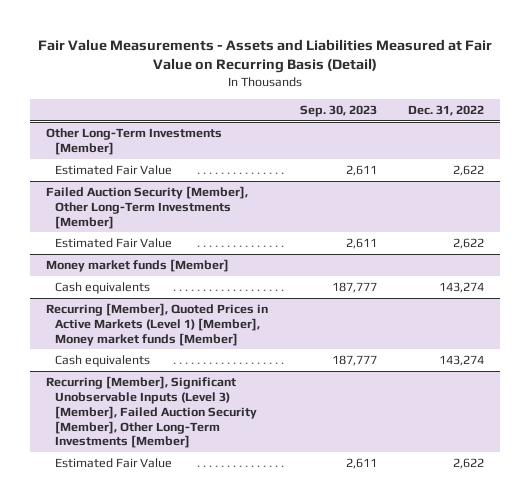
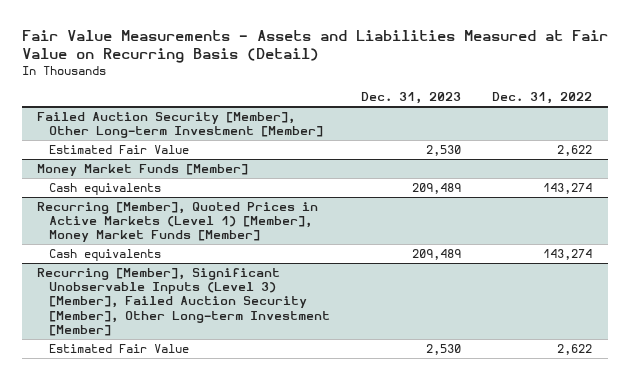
[299,104,377,117] Sep. 30, 2023 -> none
none -> [361,92,462,105] Dec. 31, 2023
[46,127,223,155] Other Long-Term Investments [Member] -> none
[55,164,173,175] Estimated Fair Value -> none
[46,185,249,229] Failed Auction Security [Member], Other Long-Term Investments [Member] -> [37,111,324,139] Failed Auction Security [Member], Other Long-term Investment [Member]
[46,258,230,272] Money market funds [Member] -> [37,163,249,176] Money Market Funds [Member]
[46,302,269,346] Recurring [Member], Quoted Prices in Active Markets (Level 1) [Member], Money market funds [Member] -> [37,201,319,243] Recurring [Member], Quoted Prices in Active Markets (Level 1) [Member], Money Market Funds [Member]
[46,375,258,449] Recurring [Member], Significant Unobservable Inputs (Level 3) [Member], Failed Auction Security [Member], Other Long-Term Investments [Member] -> [37,267,331,336] Recurring [Member], Significant Unobservable Inputs (Level 3) [Member], Failed Auction Security [Member], Other Long-term Investment [Member]

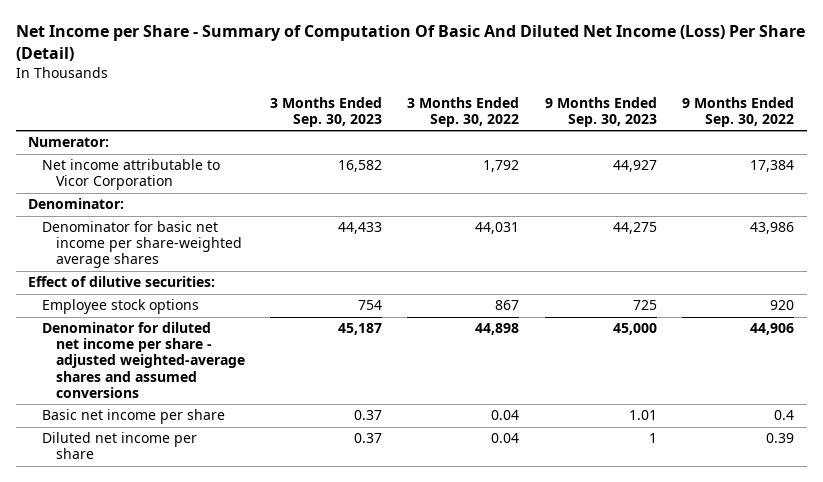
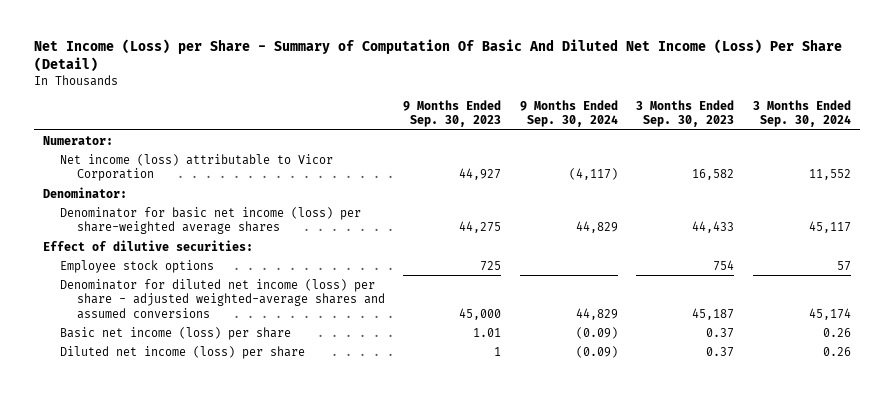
[15,25,805,61] Net Income per Share - Summary of Computation Of Basic And Diluted Net Income (Loss) Per Share (Detail) -> [33,39,842,73] Net Income (Loss) per Share - Summary of Computation Of Basic And Diluted Net Income (Loss) Per Share (Detail)
[407,96,520,127] 3 Months Ended Sep. 30, 2022 -> none
[682,96,795,127] 9 Months Ended Sep. 30, 2022 -> none
none -> [519,99,618,128] 9 Months Ended Sep. 30, 2024
none -> [752,99,851,128] 3 Months Ended Sep. 30, 2024
[42,159,221,191] Net income attributable to Vicor Corporation -> [59,153,333,182] Net income (loss) attributable to Vicor Corporation
[42,221,242,269] Denominator for basic net income per share-weighted average shares -> [59,206,361,235] Denominator for basic net income (loss) per share-weighted average shares
[42,322,245,398] Denominator for diluted net income per share - adjusted weighted-average shares and assumed conversions -> [59,278,385,319] Denominator for diluted net income (loss) per share - adjusted weighted-average shares and assumed conversions
[42,409,226,425] Basic net income per share -> [59,326,291,340] Basic net income (loss) per share
[42,432,198,460] Diluted net income per share -> [59,345,305,359] Diluted net income (loss) per share

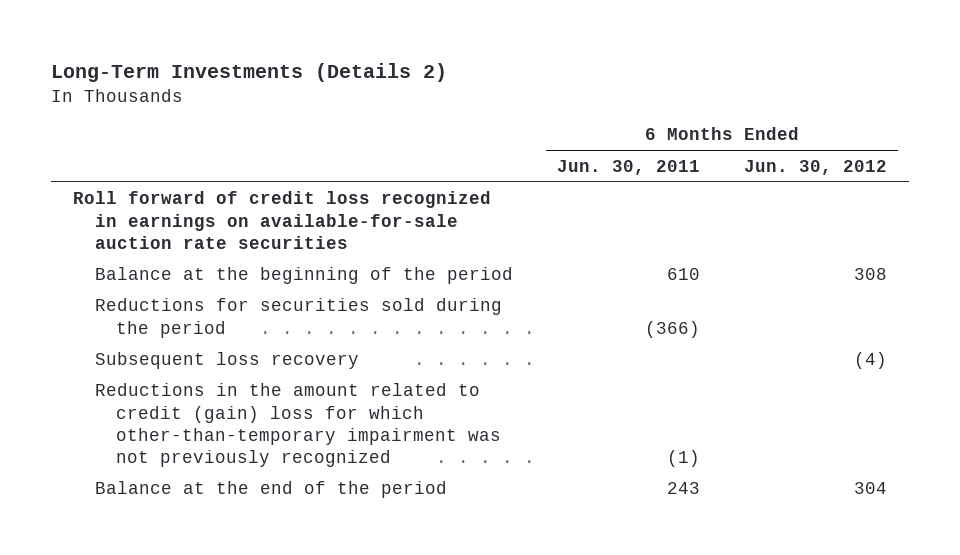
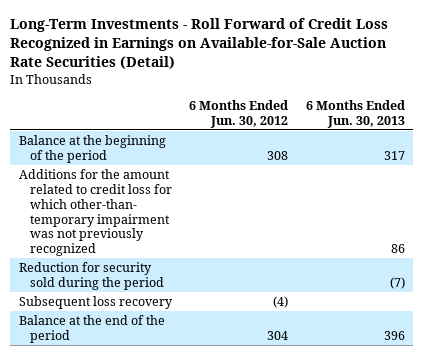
[51,63,448,83] Long-Term Investments (Details 2) -> [10,18,389,70] Long-Term Investments - Roll Forward of Credit Loss Recognized in Earnings on Available-for-Sale Auction Rate Securities (Detail)
[556,159,700,175] Jun. 30, 2011 -> none
none -> [305,99,405,128] 6 Months Ended Jun. 30, 2013
[73,191,492,249] Roll forward of credit loss recognized in earnings on available-for-sale auction rate securities -> none
none -> [18,168,173,257] Additions for the amount related to credit loss for which other-than- temporary impairment was not previously recognized
[94,298,502,338] Reductions for securities sold during the period -> [18,261,165,290] Reduction for security sold during the period
[94,383,502,468] Reductions in the amount related to credit (gain) loss for which other-than-temporary impairment was not previously recognized -> none

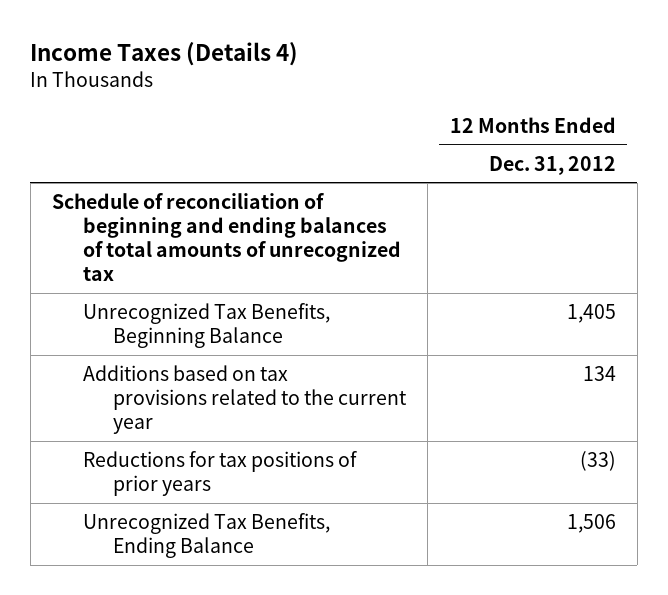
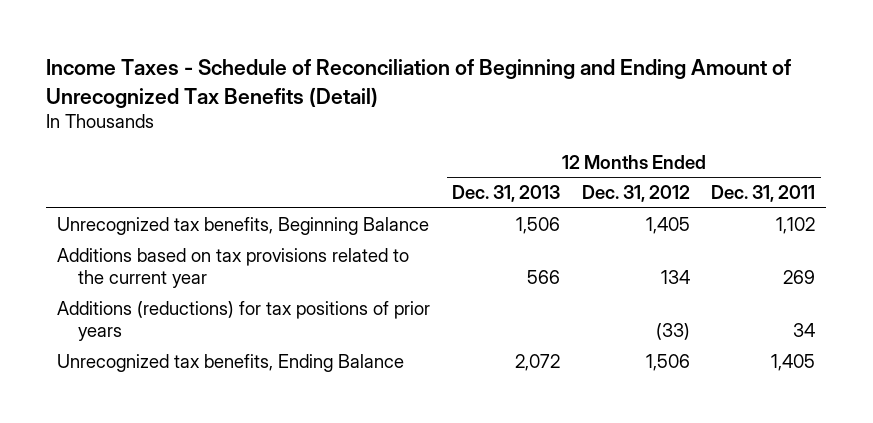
[30,41,299,66] Income Taxes (Details 4) -> [46,59,792,108] Income Taxes - Schedule of Reconciliation of Beginning and Ending Amount of Unrecognized Tax Benefits (Detail)
none -> [451,185,560,203] Dec. 31, 2013
none -> [711,185,816,203] Dec. 31, 2011
[52,193,401,282] Schedule of reconciliation of beginning and ending balances of total amounts of unrecognized tax -> none
[82,303,330,349] Unrecognized Tax Benefits, Beginning Balance -> [57,216,430,235] Unrecognized tax benefits, Beginning Balance
[82,451,357,497] Reductions for tax positions of prior years -> [57,300,431,342] Additions (reductions) for tax positions of prior years
[82,513,330,559] Unrecognized Tax Benefits, Ending Balance -> [57,353,405,372] Unrecognized tax benefits, Ending Balance

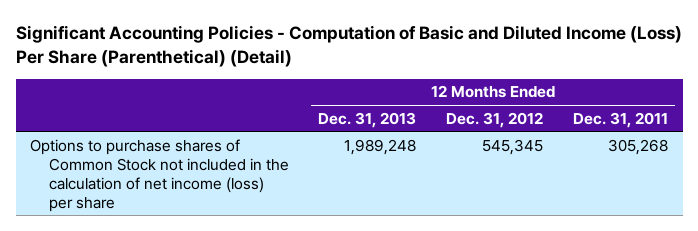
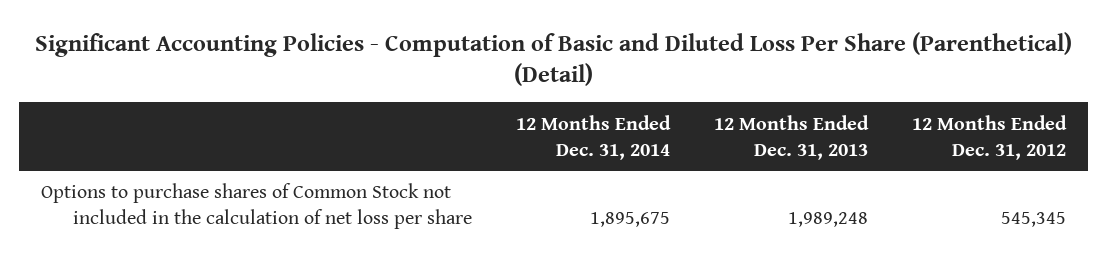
[15,25,682,68] Significant Accounting Policies - Computation of Basic and Diluted Income (Loss) Per Share (Parenthetical) (Detail) -> [34,31,1072,87] Significant Accounting Policies - Computation of Basic and Diluted Loss Per Share (Parenthetical) (Detail)
[572,111,668,128] Dec. 31, 2011 -> none
none -> [515,114,671,160] 12 Months Ended Dec. 31, 2014
[30,138,289,212] Options to purchase shares of Common Stock not included in the calculation of net income (loss) per share -> [41,183,472,230] Options to purchase shares of Common Stock not included in the calculation of net loss per share

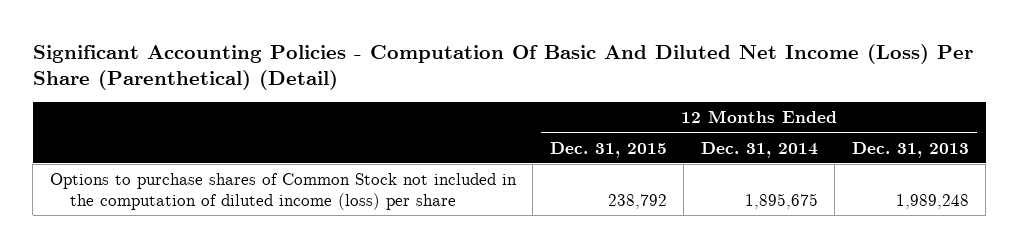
[34,31,1072,87] Significant Accounting Policies - Computation of Basic and Diluted Loss Per Share (Parenthetical) (Detail) -> [32,44,973,91] Significant Accounting Policies - Computation Of Basic And Diluted Net Income (Loss) Per Share (Parenthetical) (Detail)
[911,114,1067,160] 12 Months Ended Dec. 31, 2012 -> none
none -> [549,141,667,158] Dec. 31, 2015
[41,183,472,230] Options to purchase shares of Common Stock not included in the calculation of net loss per share -> [49,173,517,211] Options to purchase shares of Common Stock not included in the computation of diluted income (loss) per share

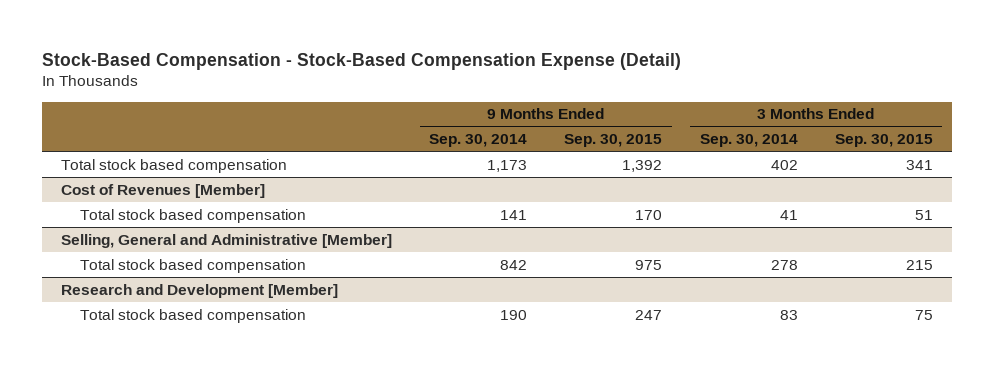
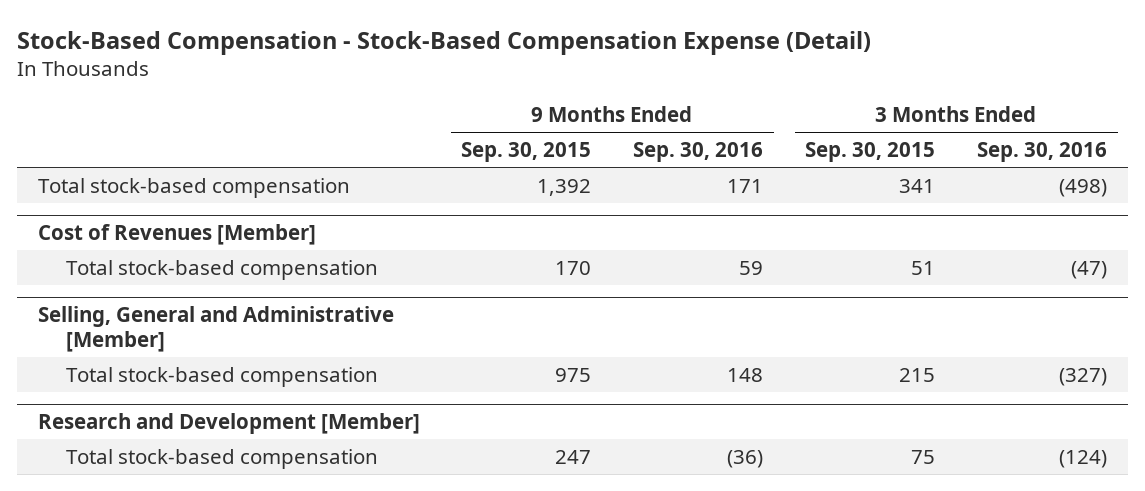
[429,134,528,148] Sep. 30, 2014 -> none
[699,134,798,148] Sep. 30, 2014 -> none
none -> [633,142,764,163] Sep. 30, 2016
none -> [977,142,1108,163] Sep. 30, 2016
[60,158,287,173] Total stock based compensation -> [37,177,350,198] Total stock-based compensation
[80,208,307,223] Total stock based compensation -> [66,259,379,280] Total stock-based compensation
[80,258,307,273] Total stock based compensation -> [66,366,379,387] Total stock-based compensation
[80,308,307,323] Total stock based compensation -> [66,448,379,469] Total stock-based compensation

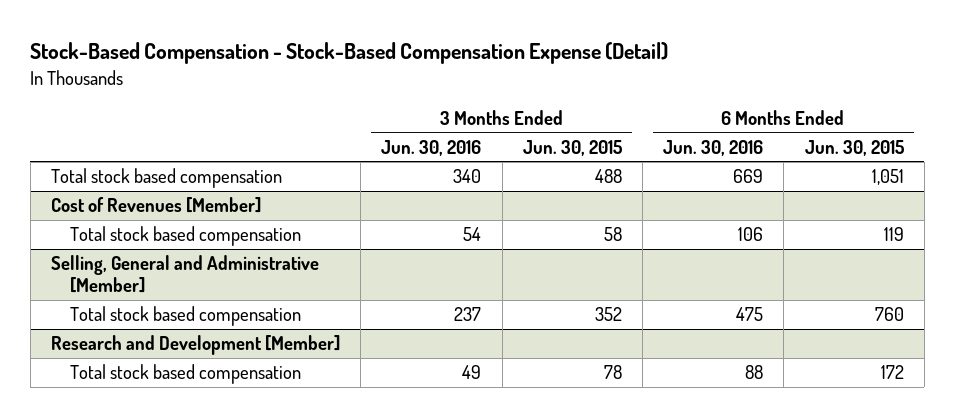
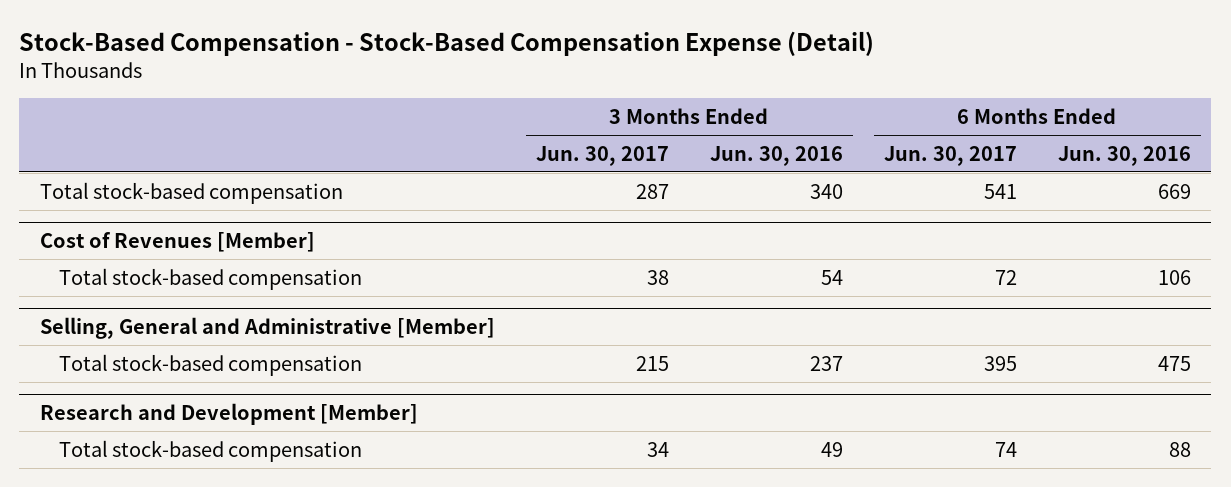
[522,139,622,156] Jun. 30, 2015 -> none
[804,139,904,156] Jun. 30, 2015 -> none
none -> [535,145,669,166] Jun. 30, 2017
none -> [883,145,1017,166] Jun. 30, 2017
[51,168,283,189] Total stock based compensation -> [39,181,343,204] Total stock-based compensation
[70,226,302,247] Total stock based compensation -> [58,267,362,290] Total stock-based compensation
[70,306,302,327] Total stock based compensation -> [58,353,362,376] Total stock-based compensation
[70,364,302,385] Total stock based compensation -> [58,439,362,462] Total stock-based compensation

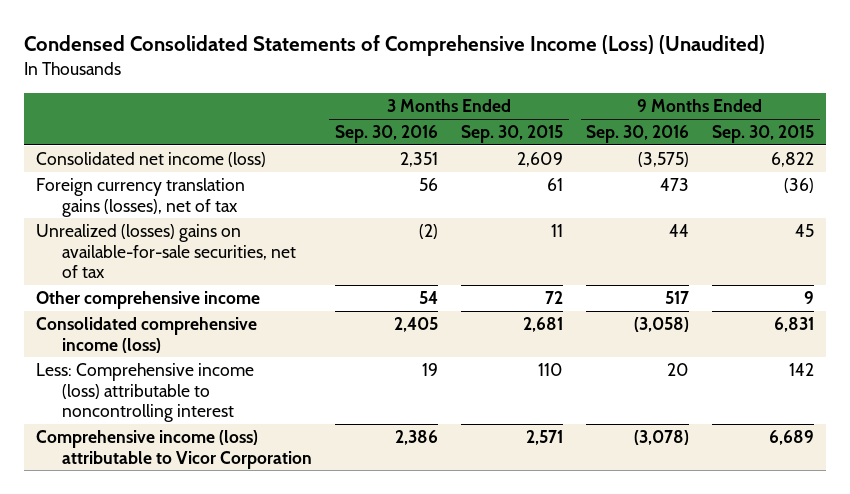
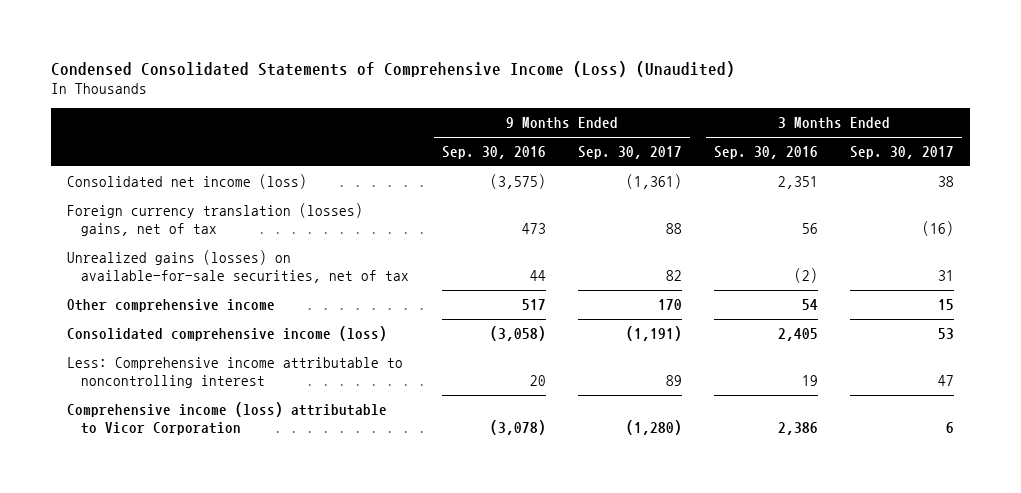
[461,125,564,144] Sep. 30, 2015 -> none
[712,125,815,144] Sep. 30, 2015 -> none
none -> [577,146,682,160] Sep. 30, 2017
none -> [850,146,955,160] Sep. 30, 2017
[35,178,245,217] Foreign currency translation gains (losses), net of tax -> [66,203,363,237] Foreign currency translation (losses) gains, net of tax
[35,224,297,279] Unrealized (losses) gains on available-for-sale securities, net of tax -> [66,250,410,284] Unrealized gains (losses) on available-for-sale securities, net of tax
[35,363,254,423] Less: Comprehensive income (loss) attributable to noncontrolling interest -> [66,357,403,389] Less: Comprehensive income attributable to noncontrolling interest

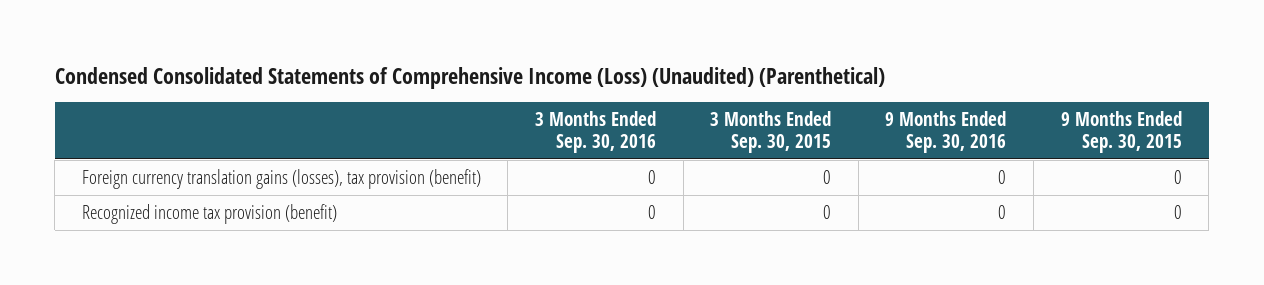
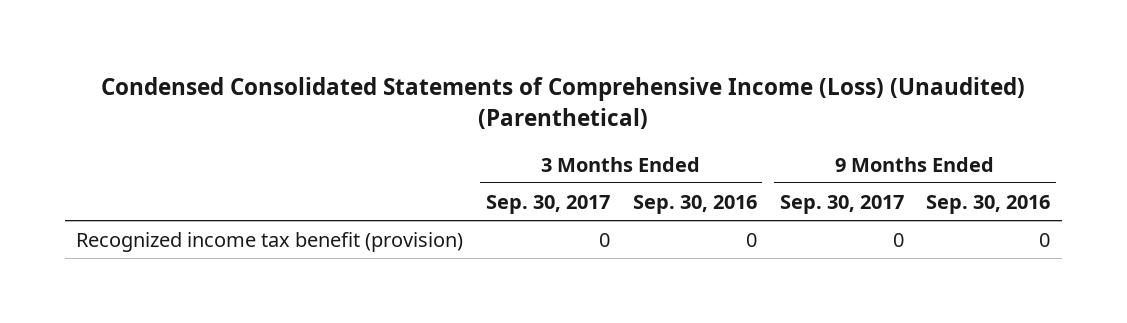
[710,111,832,153] 3 Months Ended Sep. 30, 2015 -> none
[1060,111,1182,153] 9 Months Ended Sep. 30, 2015 -> none
none -> [485,194,610,214] Sep. 30, 2017
none -> [779,194,904,214] Sep. 30, 2017
[81,169,481,190] Foreign currency translation gains (losses), tax provision (benefit) -> none
[81,204,337,225] Recognized income tax provision (benefit) -> [76,231,464,252] Recognized income tax benefit (provision)

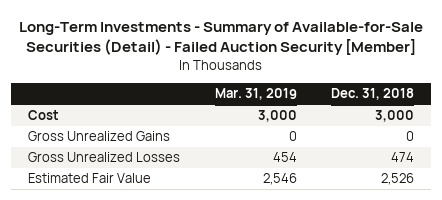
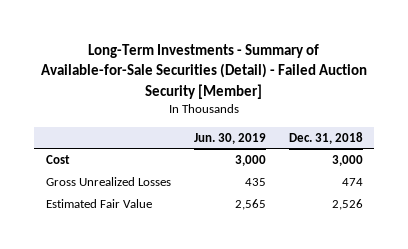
[214,88,297,101] Mar. 31, 2019 -> none
none -> [193,132,266,144] Jun. 30, 2019
[28,131,171,142] Gross Unrealized Gains -> none

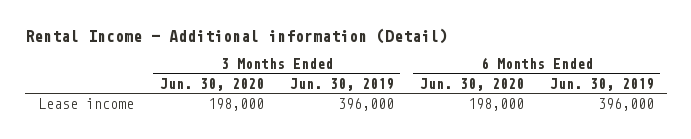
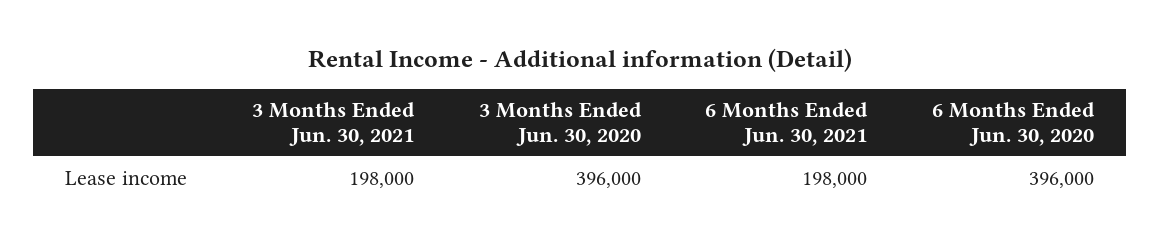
[289,77,394,91] Jun. 30, 2019 -> none
[549,77,654,91] Jun. 30, 2019 -> none
none -> [252,101,416,147] 3 Months Ended Jun. 30, 2021
none -> [705,101,869,147] 6 Months Ended Jun. 30, 2021
[207,98,264,112] 198,000 -> [575,171,641,188] 396,000
[467,98,524,112] 198,000 -> [1029,171,1095,188] 396,000

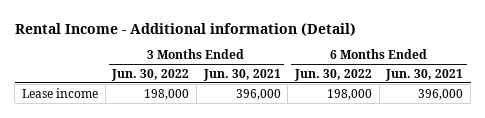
[478,101,642,147] 3 Months Ended Jun. 30, 2020 -> none
[932,101,1096,147] 6 Months Ended Jun. 30, 2020 -> none
none -> [111,68,190,81] Jun. 30, 2022
none -> [294,68,373,81] Jun. 30, 2022
[349,171,415,188] 198,000 -> [235,88,281,100] 396,000
[802,171,868,188] 198,000 -> [418,88,464,100] 396,000

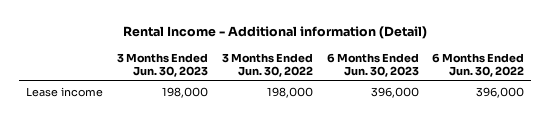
[202,68,281,81] Jun. 30, 2021 -> none
[385,68,464,81] Jun. 30, 2021 -> none
none -> [117,52,209,77] 3 Months Ended Jun. 30, 2023
none -> [326,52,419,77] 6 Months Ended Jun. 30, 2023
[327,88,373,100] 198,000 -> [476,87,525,99] 396,000

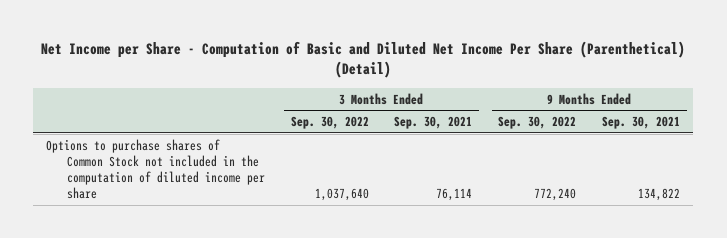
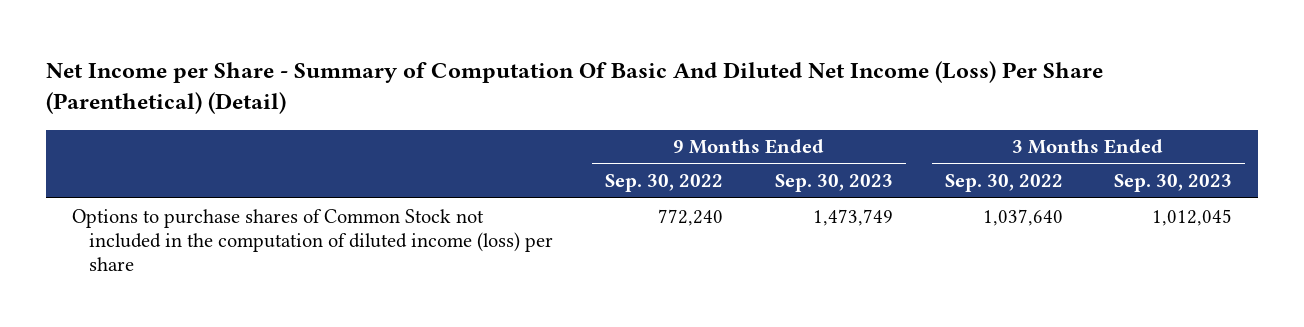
[41,40,686,79] Net Income per Share - Computation of Basic and Diluted Net Income Per Share (Parenthetical) (Detail) -> [46,60,1104,115] Net Income per Share - Summary of Computation Of Basic And Diluted Net Income (Loss) Per Share (Parenthetical) (Detail)
[394,116,473,130] Sep. 30, 2021 -> none
[602,116,681,130] Sep. 30, 2021 -> none
none -> [774,174,893,193] Sep. 30, 2023
none -> [1114,174,1233,193] Sep. 30, 2023
[46,138,265,200] Options to purchase shares of Common Stock not included in the computation of diluted income per share -> [72,208,554,271] Options to purchase shares of Common Stock not included in the computation of diluted income (loss) per share

